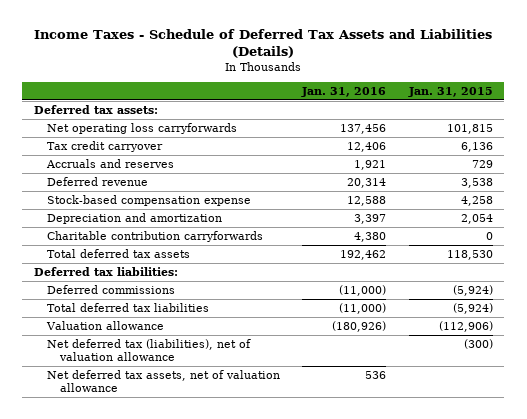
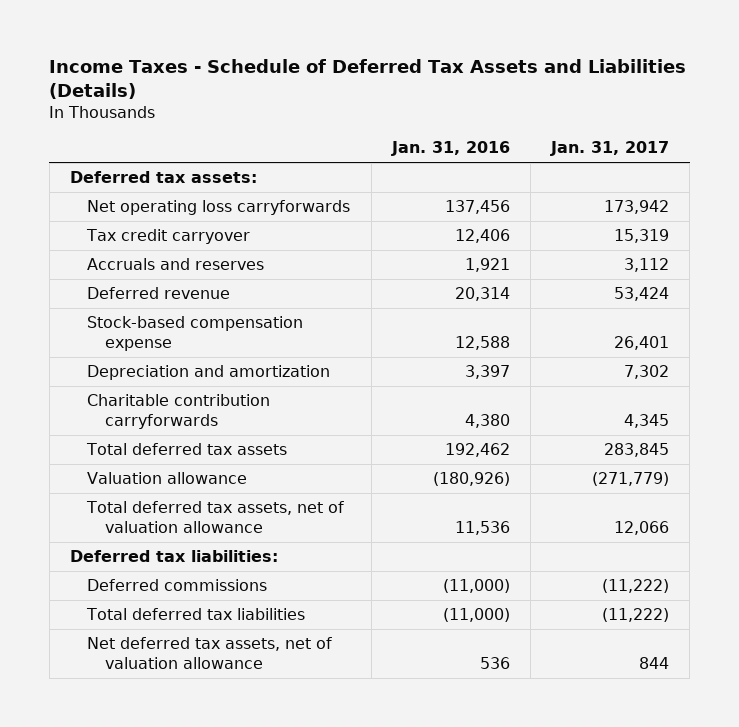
[408,87,494,98] Jan. 31, 2015 -> none
none -> [549,141,669,157] Jan. 31, 2017
[45,320,164,330] Valuation allowance -> [87,471,248,484] Valuation allowance
none -> [86,500,345,533] Total deferred tax assets, net of valuation allowance
[46,338,251,362] Net deferred tax (liabilities), net of valuation allowance -> none

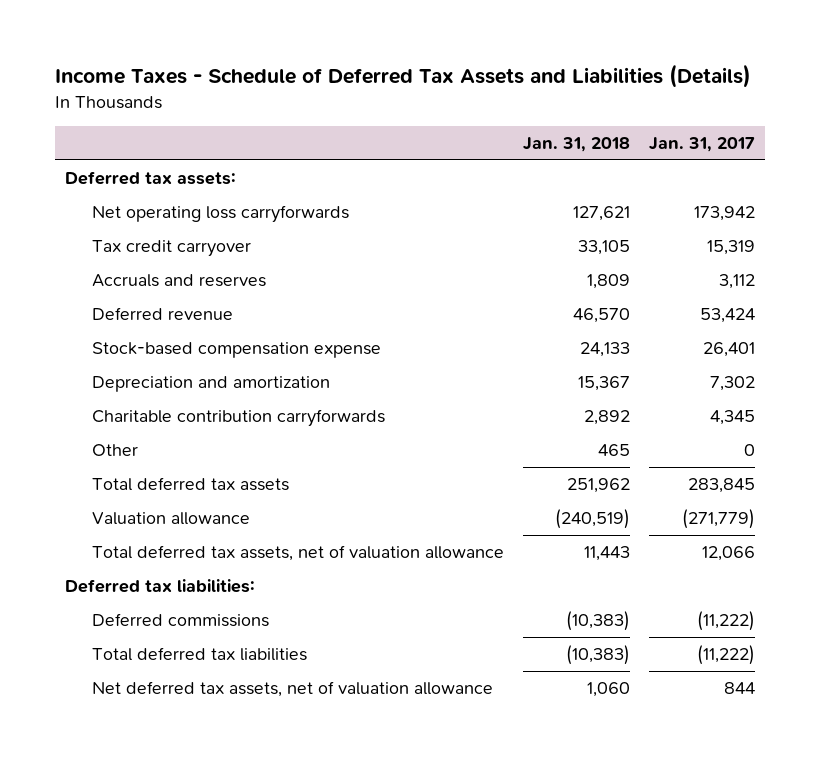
[390,141,510,157] Jan. 31, 2016 -> none
none -> [523,137,631,153] Jan. 31, 2018
none -> [91,443,138,456] Other

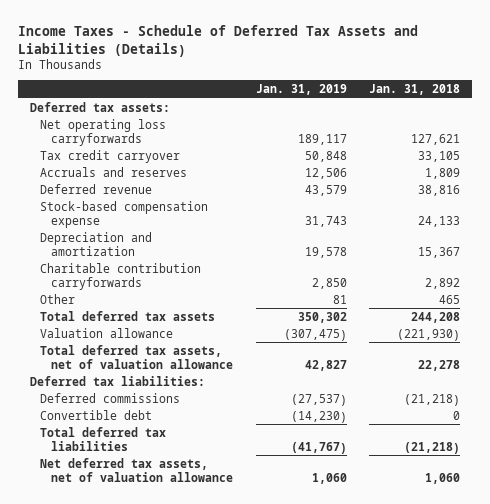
[649,137,756,153] Jan. 31, 2017 -> none
none -> [255,83,347,95] Jan. 31, 2019
[573,307,631,323] 46,570 -> [418,184,461,196] 38,816
[567,477,631,493] 251,962 -> [411,311,461,323] 244,208
[555,508,631,529] (240,519) -> [397,328,461,341] (221,930)
[584,545,631,561] 11,443 -> [418,359,461,371] 22,278
[566,610,631,631] (10,383) -> [404,393,461,406] (21,218)
none -> [40,409,153,420] Convertible debt
[566,644,631,665] (10,383) -> [404,441,461,454] (21,218)

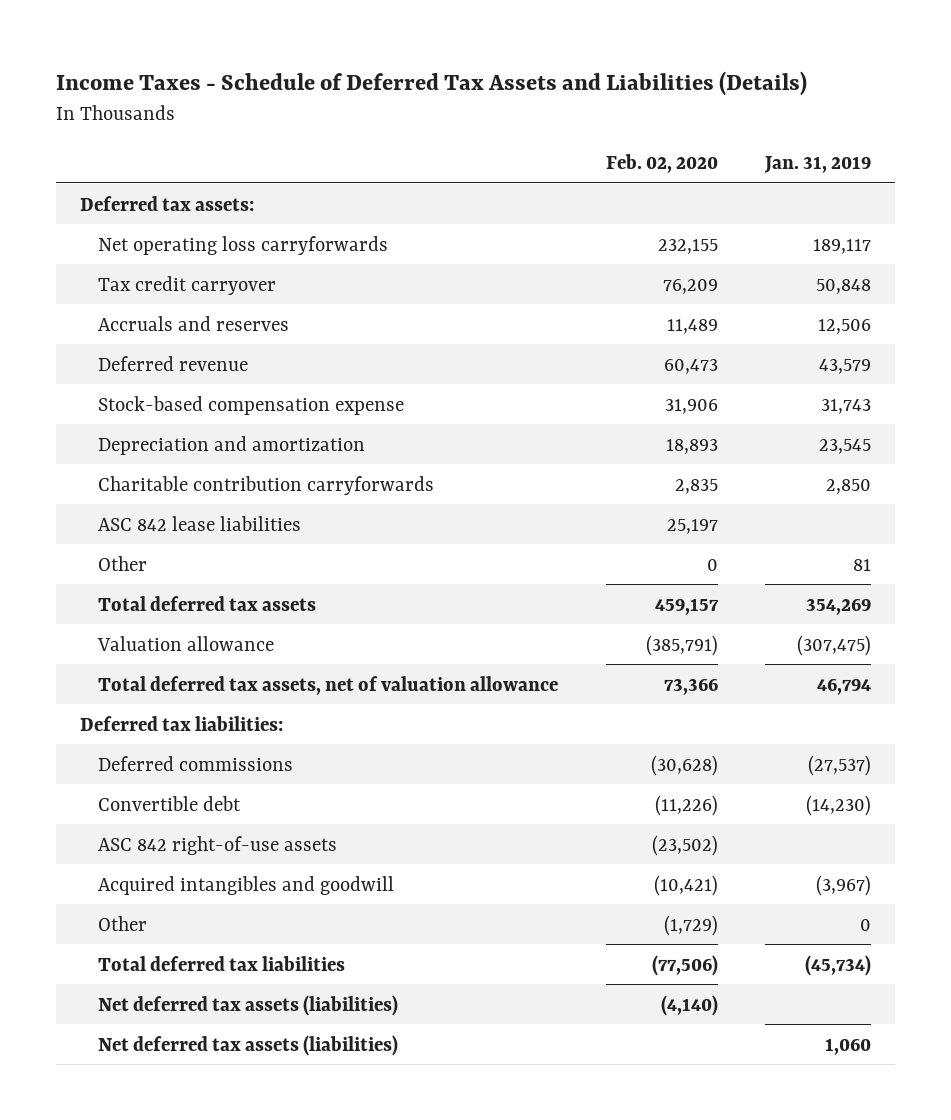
[369,83,461,95] Jan. 31, 2018 -> none
none -> [605,153,718,173] Feb. 02, 2020
[304,246,347,258] 19,578 -> [819,438,872,454] 23,545
none -> [97,515,301,531] ASC 842 lease liabilities
[297,311,347,323] 350,302 -> [806,597,872,615] 354,269
[304,359,347,371] 42,827 -> [817,677,872,695] 46,794
none -> [97,835,337,855] ASC 842 right-of-use assets
none -> [97,875,394,895] Acquired intangibles and goodwill
none -> [97,915,147,931] Other
[290,441,347,454] (41,767) -> [805,954,872,976] (45,734)
none -> [97,994,398,1016] Net deferred tax assets (liabilities)
[40,457,233,482] Net deferred tax assets, net of valuation allowance -> [97,1034,398,1056] Net deferred tax assets (liabilities)

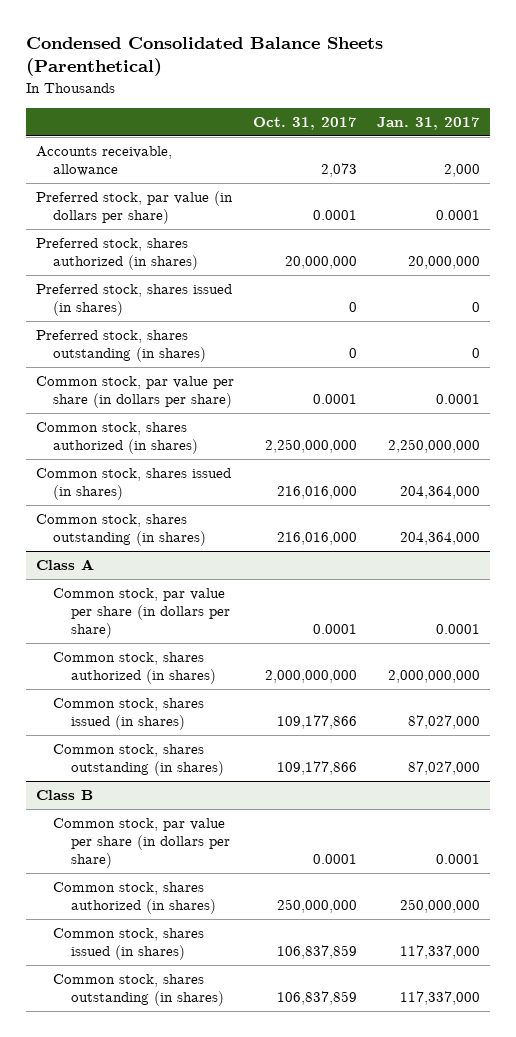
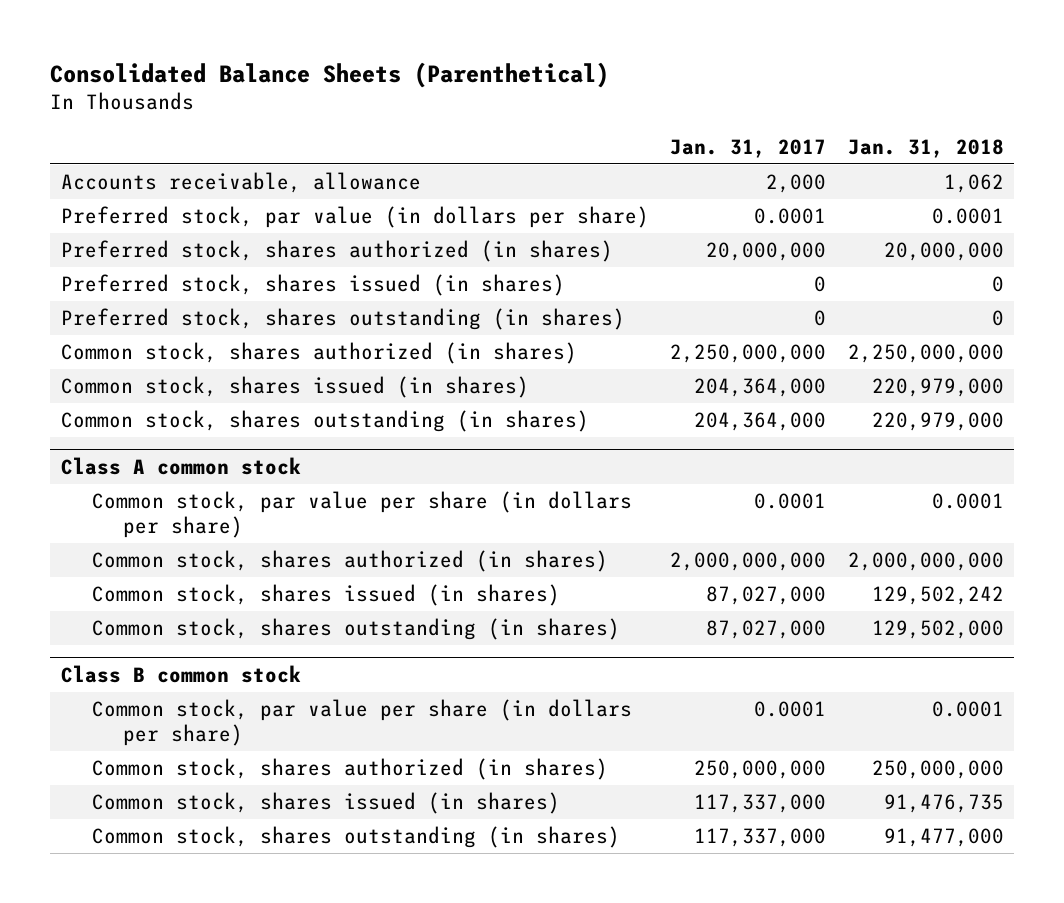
[25,37,383,77] Condensed Consolidated Balance Sheets (Parenthetical) -> [50,61,610,88] Consolidated Balance Sheets (Parenthetical)
[253,117,358,131] Oct. 31, 2017 -> none
none -> [847,138,1004,158] Jan. 31, 2018
[35,376,234,409] Common stock, par value per share (in dollars per share) -> none
[35,559,94,571] Class A -> [60,456,301,475] Class A common stock
[35,790,93,801] Class B -> [60,664,301,683] Class B common stock

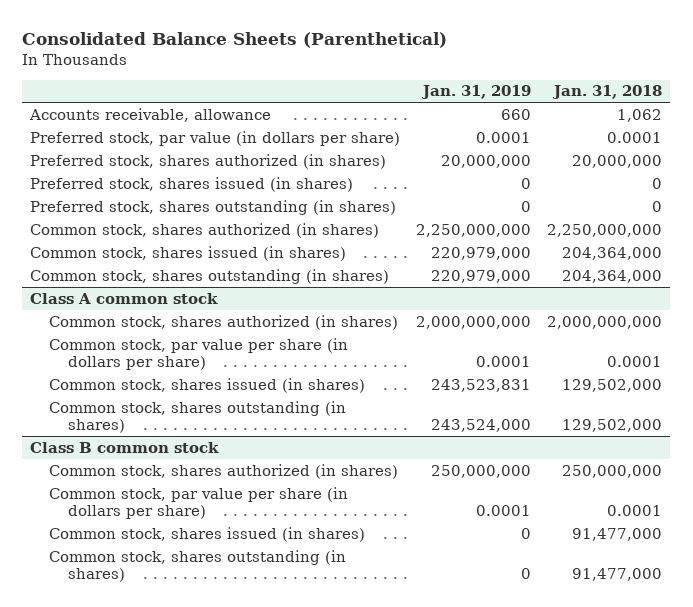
[670,138,827,158] Jan. 31, 2017 -> none
none -> [421,85,532,100] Jan. 31, 2019
[871,378,1004,398] 220,979,000 -> [562,246,663,260] 204,364,000
[871,412,1004,432] 220,979,000 -> [562,269,663,283] 204,364,000
[91,491,632,539] Common stock, par value per share (in dollars per share) -> [48,337,348,370] Common stock, par value per share (in dollars per share)
[871,586,1004,606] 129,502,242 -> [562,378,663,392] 129,502,000
[91,699,632,747] Common stock, par value per share (in dollars per share) -> [48,486,348,519] Common stock, par value per share (in dollars per share)
[883,794,1004,814] 91,476,735 -> [572,527,663,541] 91,477,000

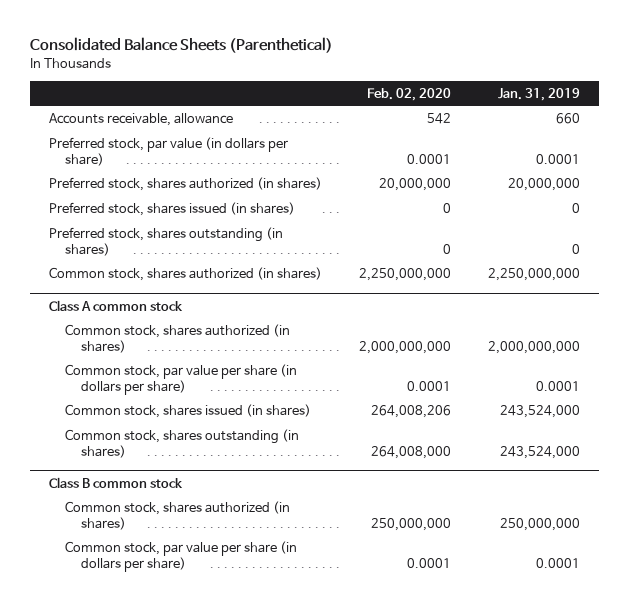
[552,85,663,100] Jan. 31, 2018 -> none
none -> [366,87,451,101] Feb. 02, 2020
[30,245,347,261] Common stock, shares issued (in shares) -> none
[30,268,390,284] Common stock, shares outstanding (in shares) -> none
[431,378,532,392] 243,523,831 -> [500,404,581,418] 243,524,000
[48,526,365,542] Common stock, shares issued (in shares) -> none
[48,549,346,582] Common stock, shares outstanding (in shares) -> none

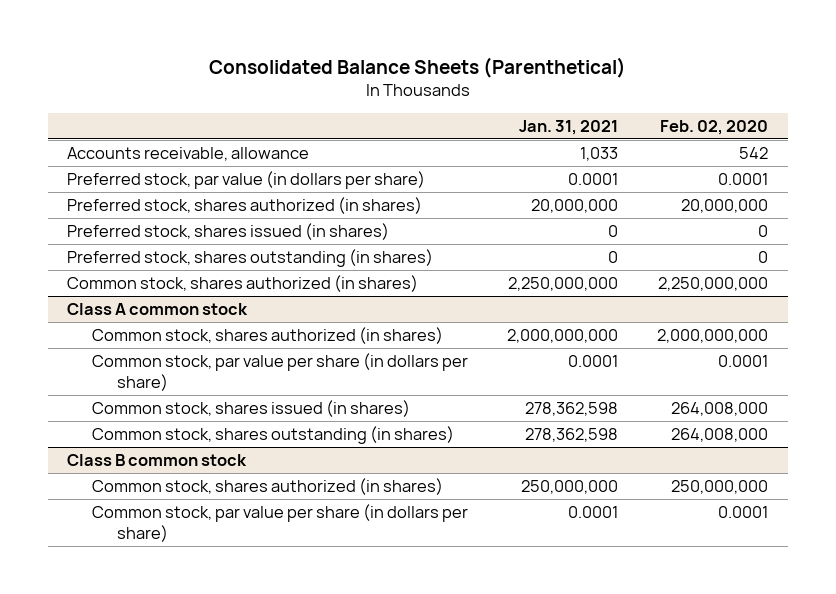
[498,87,581,101] Jan. 31, 2019 -> none
none -> [519,119,619,135] Jan. 31, 2021
[370,404,451,418] 264,008,206 -> [671,402,769,417] 264,008,000

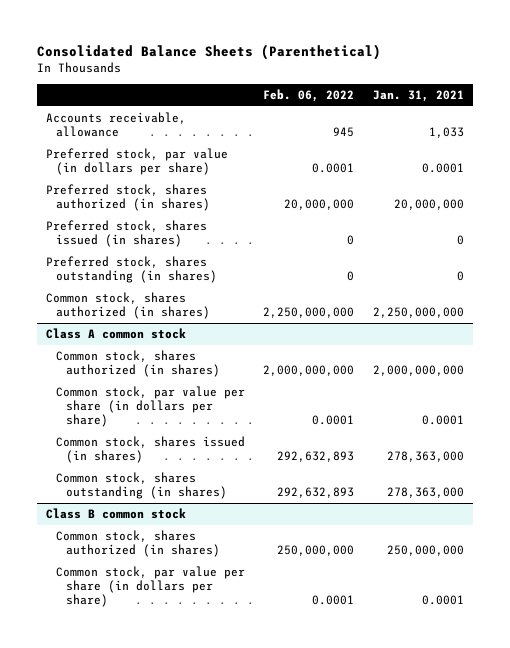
[660,119,769,135] Feb. 02, 2020 -> none
none -> [263,88,355,102] Feb. 06, 2022
[525,402,619,417] 278,362,598 -> [386,451,464,463] 278,363,000
[525,428,619,443] 278,362,598 -> [386,487,464,499] 278,363,000

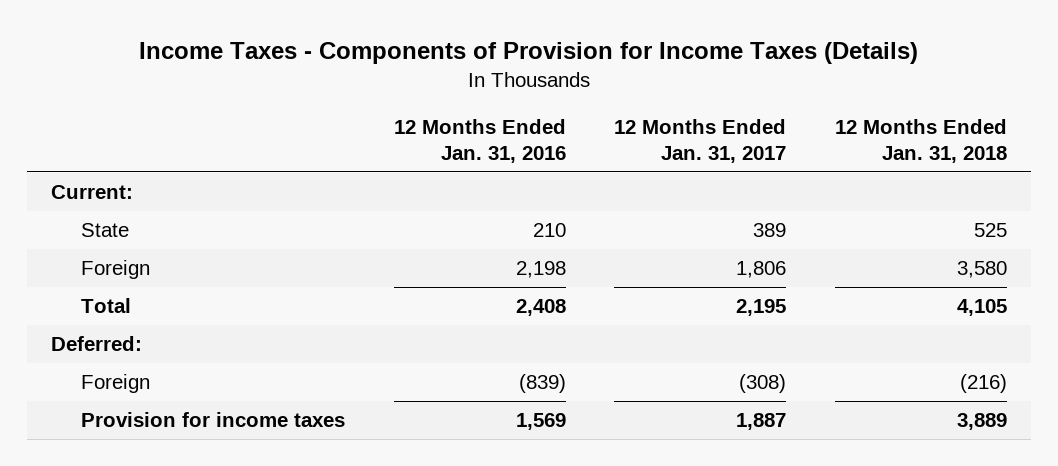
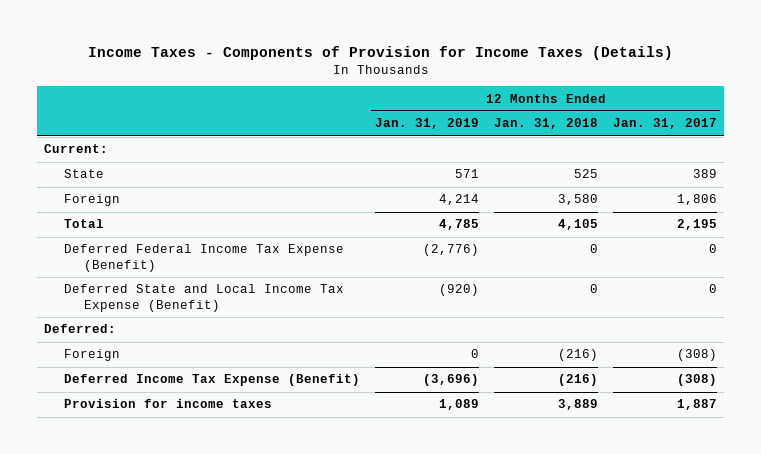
[393,119,566,163] 12 Months Ended Jan. 31, 2016 -> none
none -> [375,118,480,130] Jan. 31, 2019
none -> [64,244,345,273] Deferred Federal Income Tax Expense (Benefit)
none -> [64,284,345,313] Deferred State and Local Income Tax Expense (Benefit)
none -> [64,374,361,387] Deferred Income Tax Expense (Benefit)

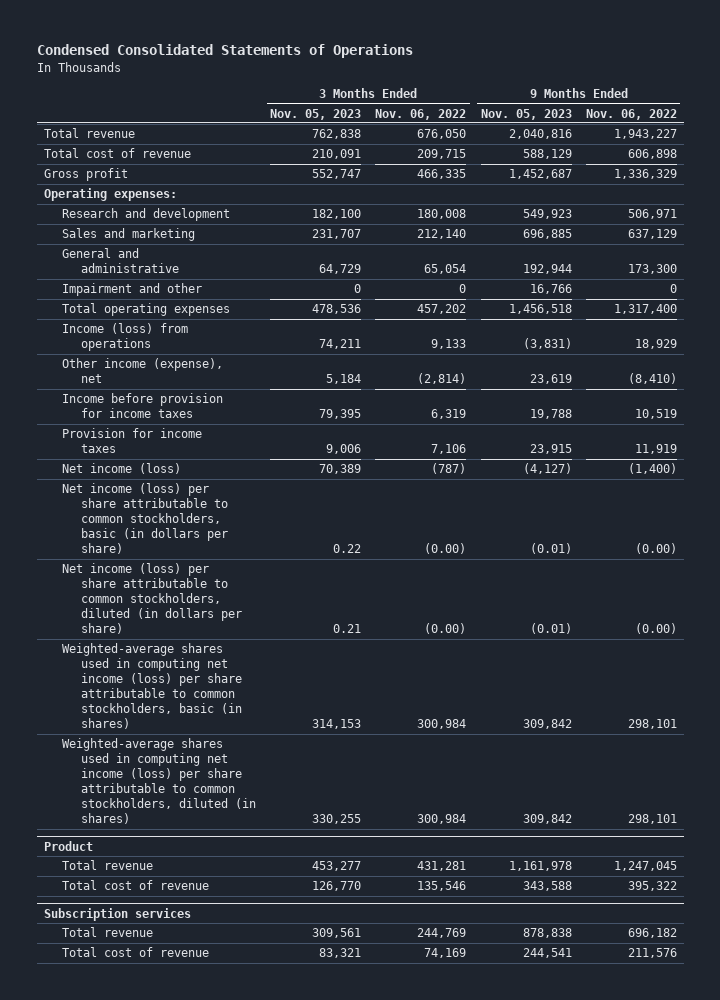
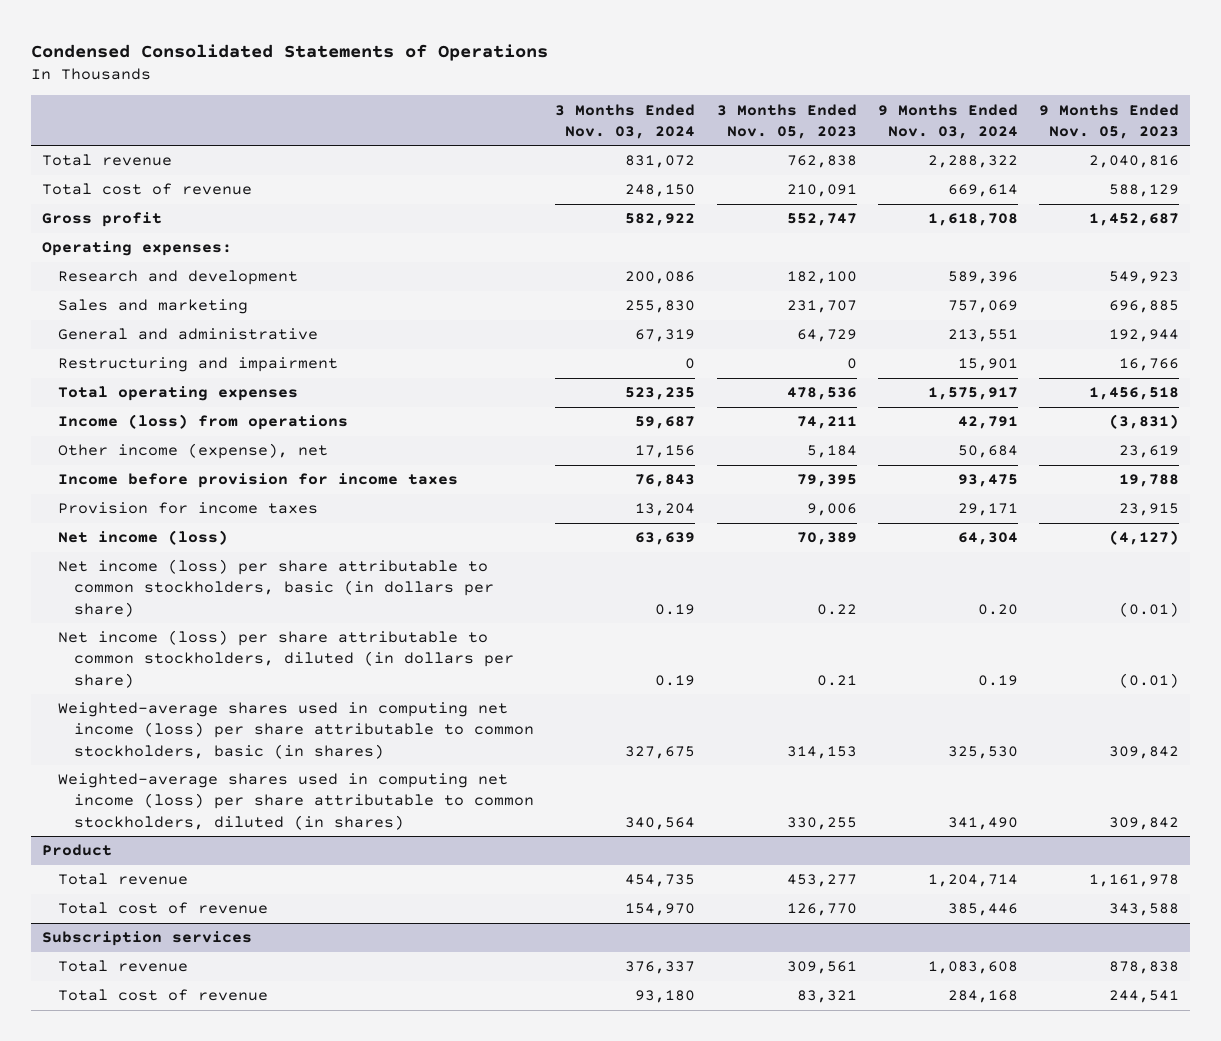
[375,108,467,120] Nov. 06, 2022 -> none
[585,108,677,120] Nov. 06, 2022 -> none
none -> [555,103,696,139] 3 Months Ended Nov. 03, 2024
none -> [877,103,1018,139] 9 Months Ended Nov. 03, 2024
[62,283,203,297] Impairment and other -> [57,357,338,373] Restructuring and impairment

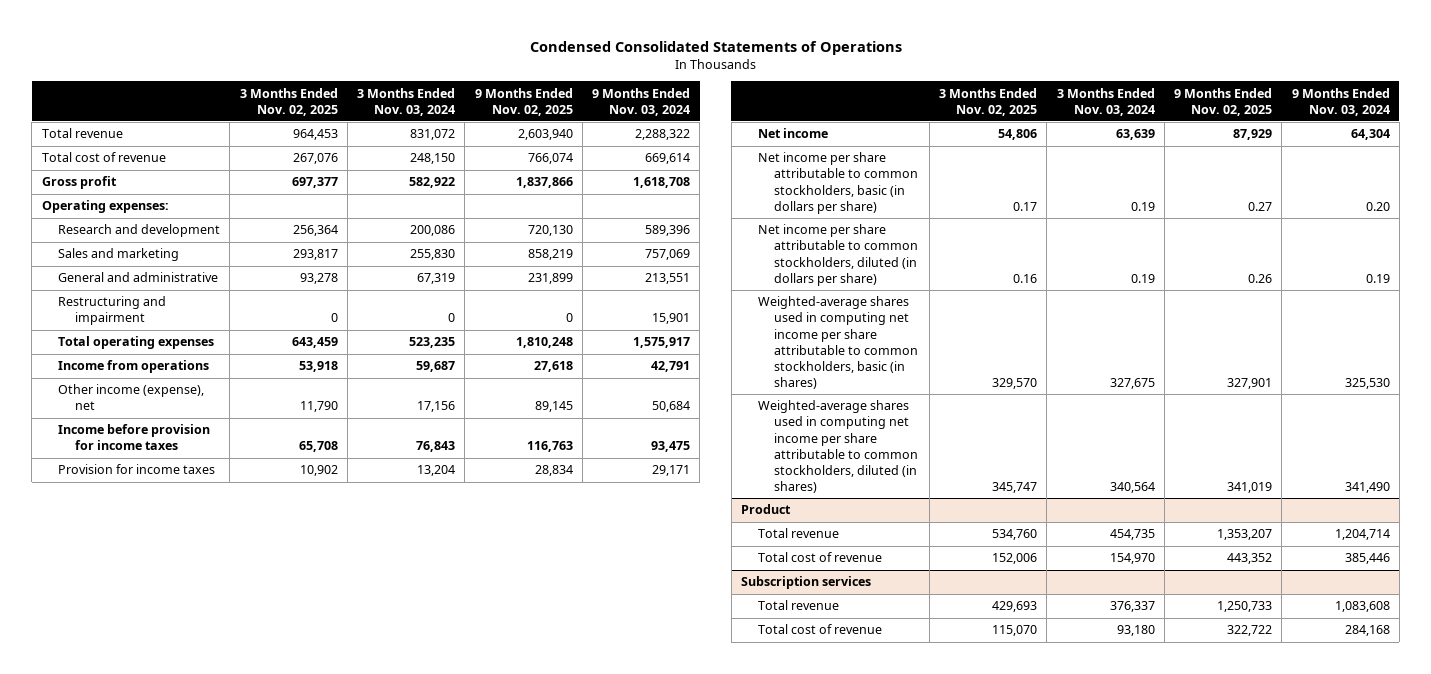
[716,103,857,139] 3 Months Ended Nov. 05, 2023 -> none
[1039,103,1180,139] 9 Months Ended Nov. 05, 2023 -> none
none -> [239,87,338,116] 3 Months Ended Nov. 02, 2025
none -> [474,87,573,116] 9 Months Ended Nov. 02, 2025
[57,414,348,431] Income (loss) from operations -> [58,360,210,374] Income from operations
[57,530,228,546] Net income (loss) -> [757,128,828,139] Net income
[57,559,495,617] Net income (loss) per share attributable to common stockholders, basic (in dollars per share) -> [757,152,919,214] Net income per share attributable to common stockholders, basic (in dollars per share)
[57,630,515,688] Net income (loss) per share attributable to common stockholders, diluted (in dollars per share) -> [757,224,919,286] Net income per share attributable to common stockholders, diluted (in dollars per share)
[57,702,535,759] Weighted-average shares used in computing net income (loss) per share attributable to common stockholders, basic (in shares) -> [757,296,919,389] Weighted-average shares used in computing net income per share attributable to common stockholders, basic (in shares)
[57,773,535,830] Weighted-average shares used in computing net income (loss) per share attributable to common stockholders, diluted (in shares) -> [757,400,919,493] Weighted-average shares used in computing net income per share attributable to common stockholders, diluted (in shares)

